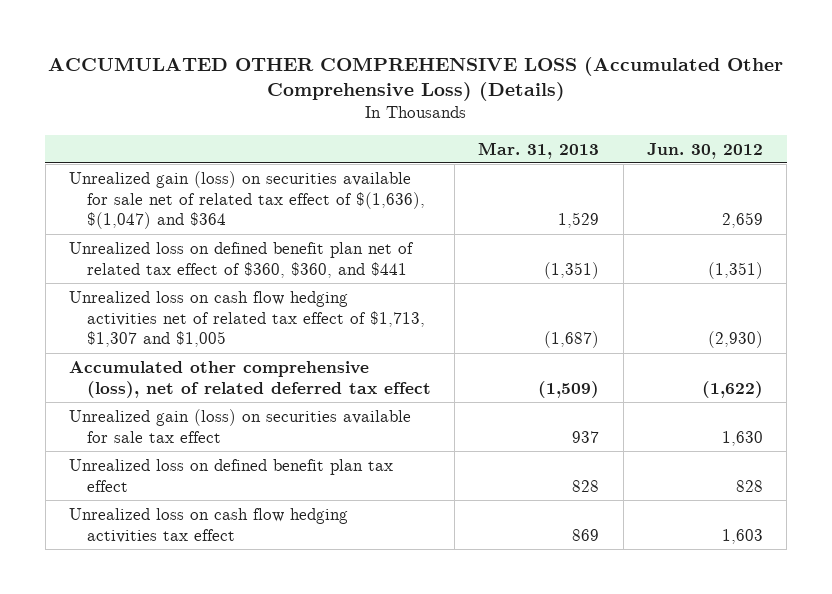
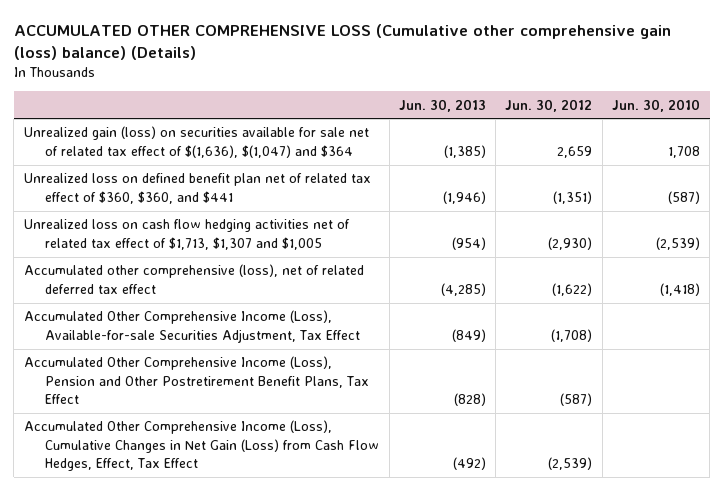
[47,56,783,102] ACCUMULATED OTHER COMPREHENSIVE LOSS (Accumulated Other Comprehensive Loss) (Details) -> [13,23,671,60] ACCUMULATED OTHER COMPREHENSIVE LOSS (Cumulative other comprehensive gain (loss) balance) (Details)
[478,141,600,159] Mar. 31, 2013 -> none
none -> [398,98,486,112] Jun. 30, 2013
none -> [612,98,701,112] Jun. 30, 2010
[68,408,411,443] Unrealized gain (loss) on securities available for sale tax effect -> [23,310,361,343] Accumulated Other Comprehensive Income (Loss), Available-for-sale Securities Adjustment, Tax Effect
[721,430,763,446] 1,630 -> [551,328,593,342] (1,708)
[68,458,393,492] Unrealized loss on defined benefit plan tax effect -> [23,356,370,405] Accumulated Other Comprehensive Income (Loss), Pension and Other Postretirement Benefit Plans, Tax Effect
[735,479,763,492] 828 -> [560,393,593,407] (587)
[68,507,348,543] Unrealized loss on cash flow hedging activities tax effect -> [23,420,380,472] Accumulated Other Comprehensive Income (Loss), Cumulative Changes in Net Gain (Loss) from Cash Flow Hedges, Effect, Tax Effect
[721,528,763,544] 1,603 -> [548,457,593,471] (2,539)

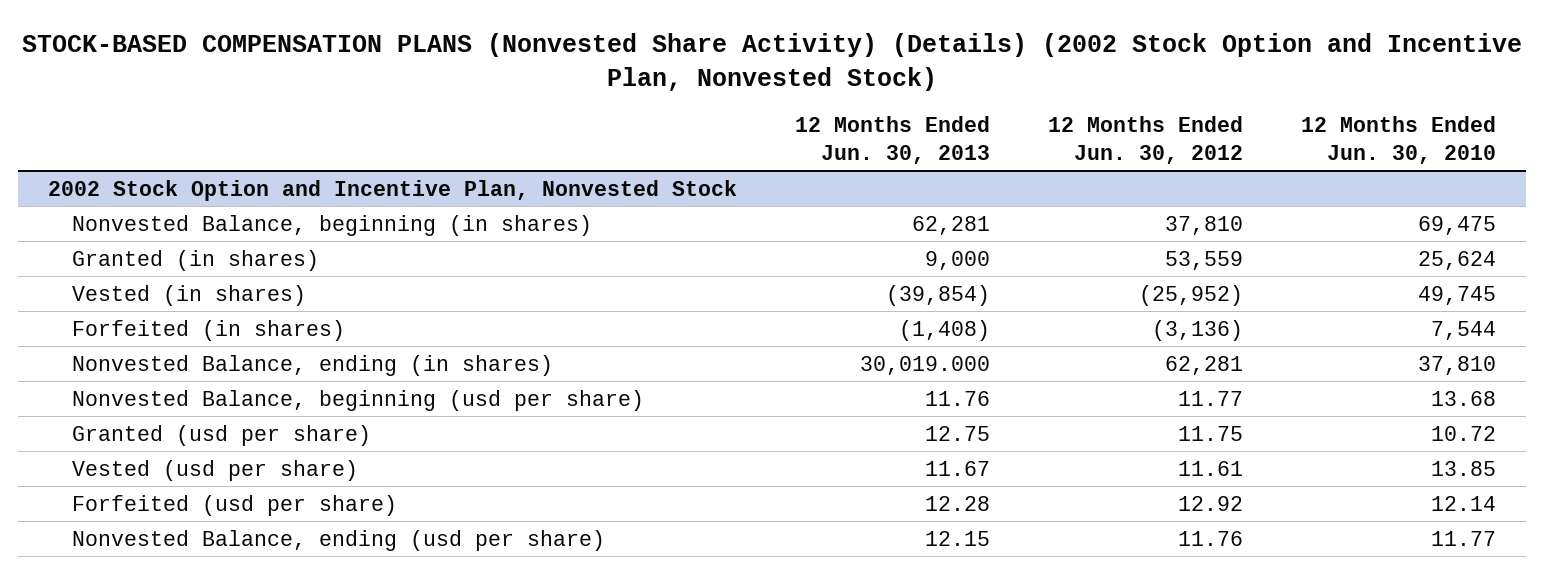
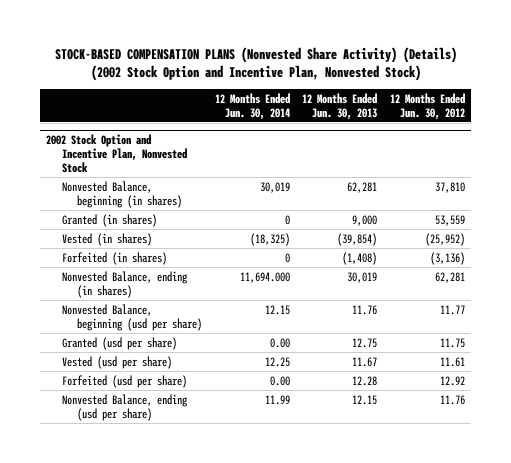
[1301,116,1497,164] 12 Months Ended Jun. 30, 2010 -> none
none -> [214,92,290,120] 12 Months Ended Jun. 30, 2014
[859,355,990,375] 30,019.000 -> [347,271,378,283] 30,019

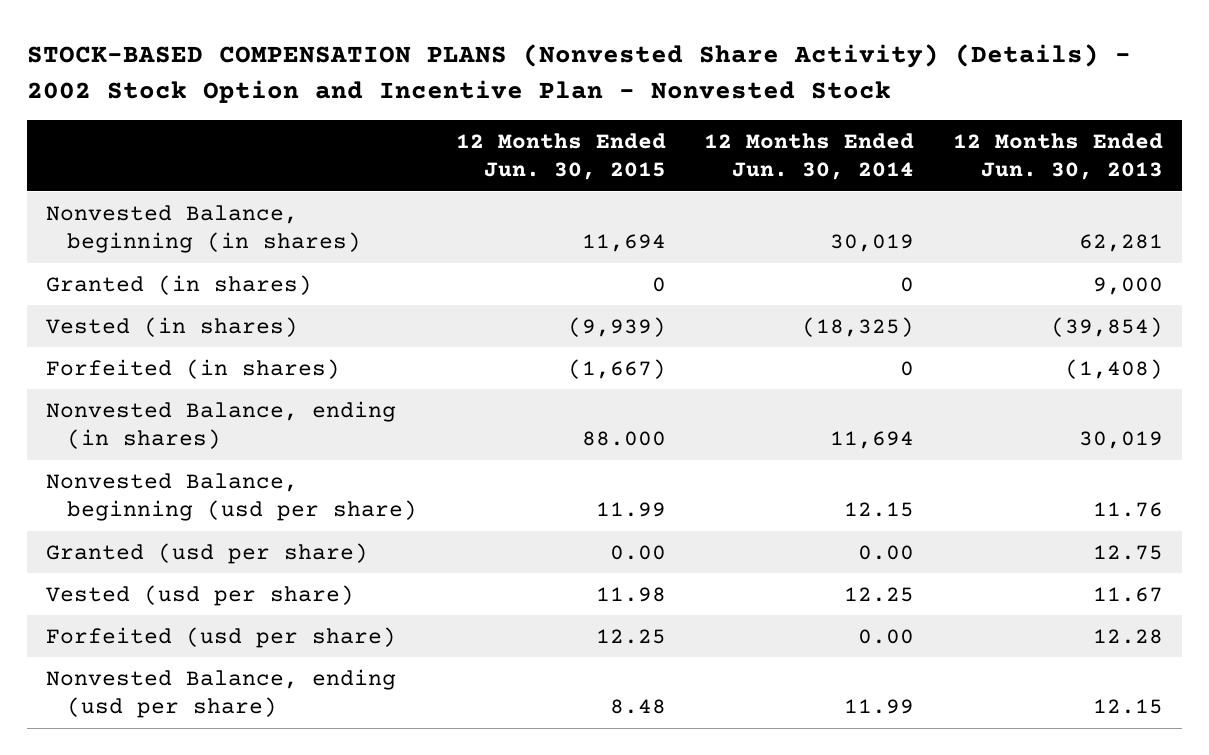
[54,46,457,82] STOCK-BASED COMPENSATION PLANS (Nonvested Share Activity) (Details) (2002 Stock Option and Incentive Plan, Nonvested Stock) -> [26,44,1131,103] STOCK-BASED COMPENSATION PLANS (Nonvested Share Activity) (Details) - 2002 Stock Option and Incentive Plan - Nonvested Stock
[389,92,465,120] 12 Months Ended Jun. 30, 2012 -> none
none -> [455,133,666,181] 12 Months Ended Jun. 30, 2015
[46,133,187,173] 2002 Stock Option and Incentive Plan, Nonvested Stock -> none
[239,271,290,283] 11,694.000 -> [830,431,915,450] 11,694

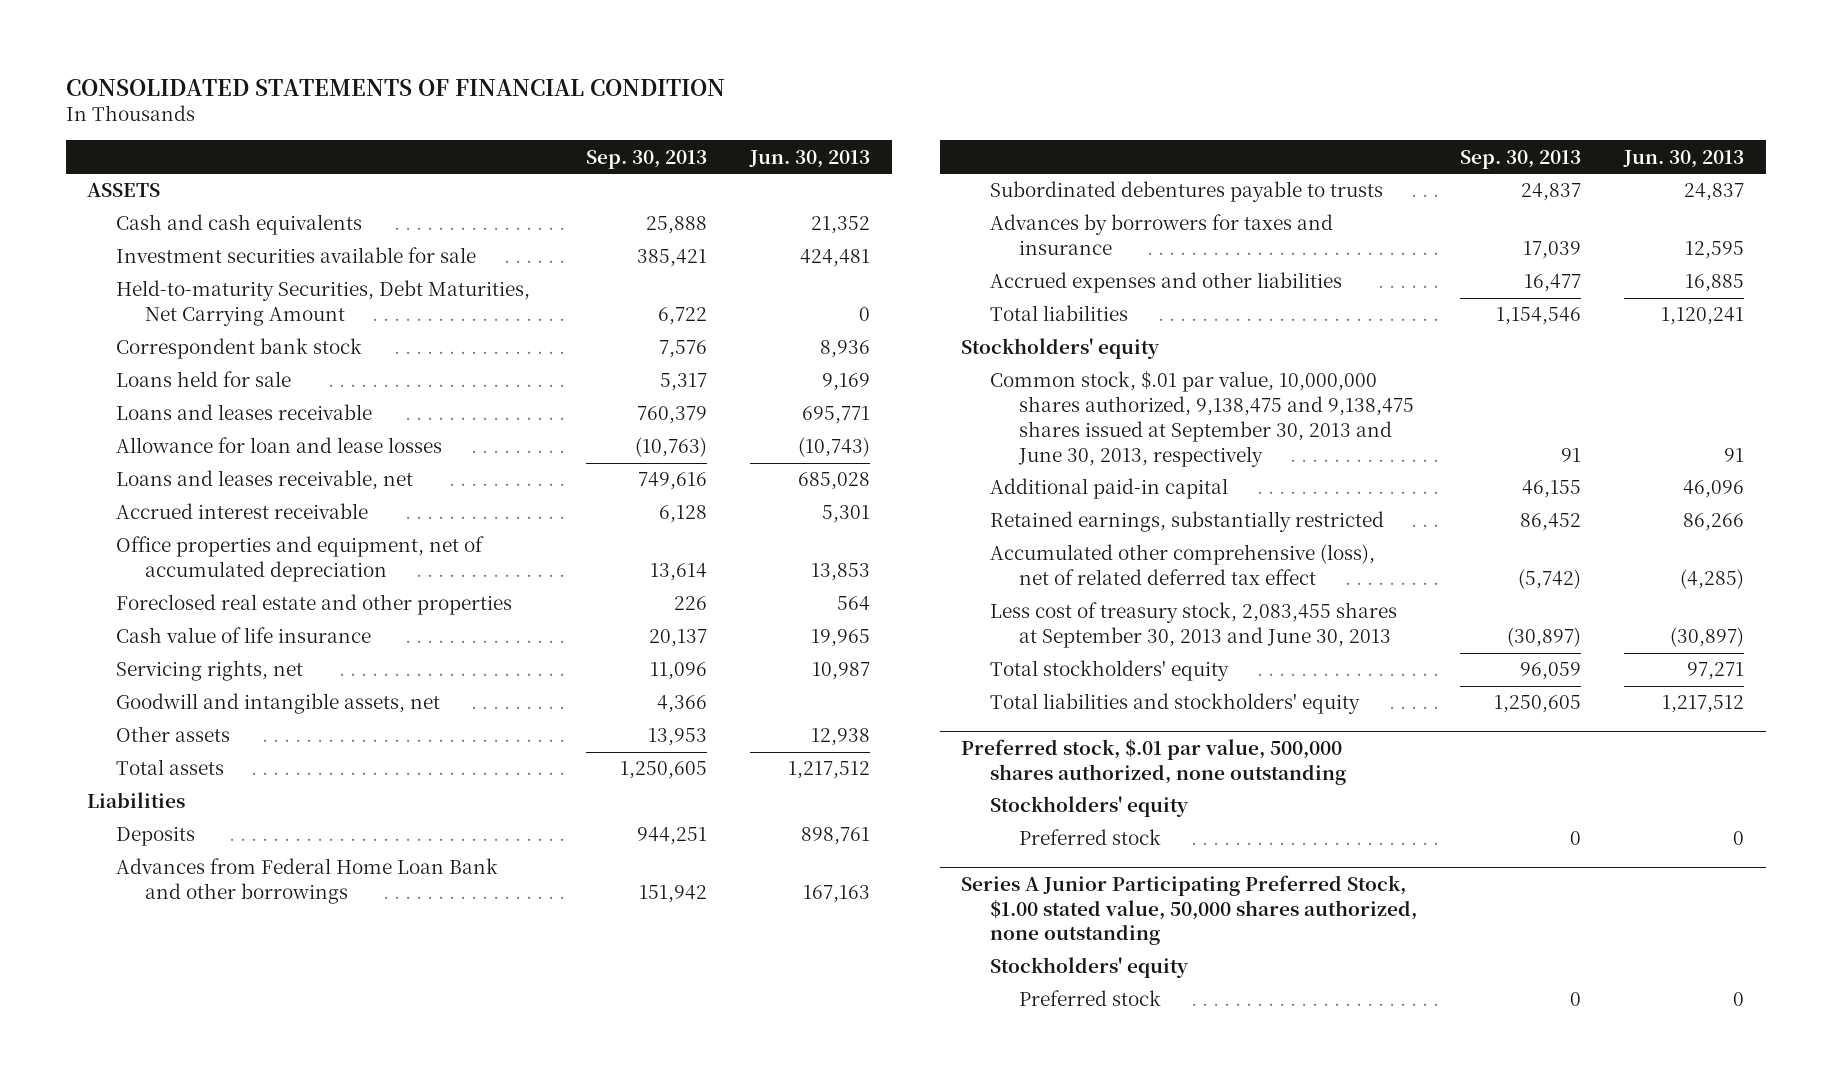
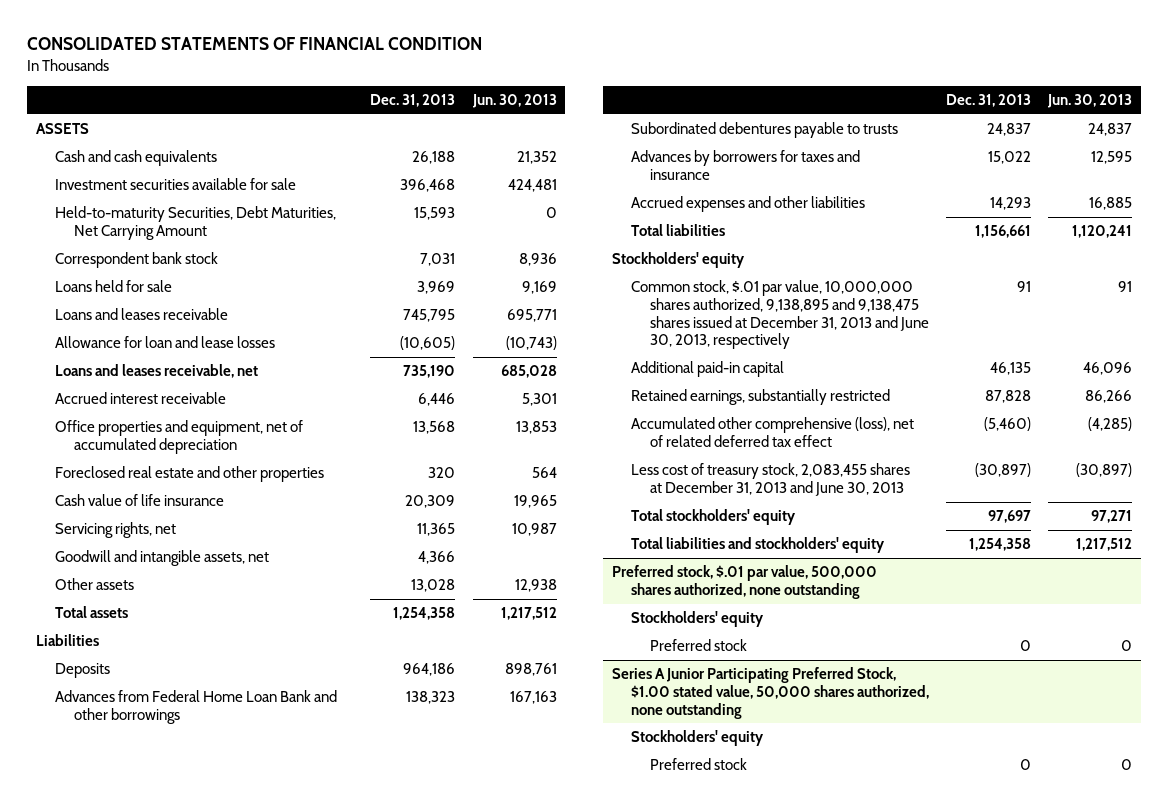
[586,149,708,169] Sep. 30, 2013 -> none
none -> [370,94,456,108] Dec. 31, 2013
[990,371,1415,467] Common stock, $.01 par value, 10,000,000 shares authorized, 9,138,475 and 9,138,475 shares issued at September 30, 2013 and June 30, 2013, respectively -> [630,280,929,350] Common stock, $.01 par value, 10,000,000 shares authorized, 9,138,895 and 9,138,475 shares issued at December 31, 2013 and June 30, 2013, respectively
[990,602,1398,649] Less cost of treasury stock, 2,083,455 shares at September 30, 2013 and June 30, 2013 -> [630,463,910,496] Less cost of treasury stock, 2,083,455 shares at December 31, 2013 and June 30, 2013

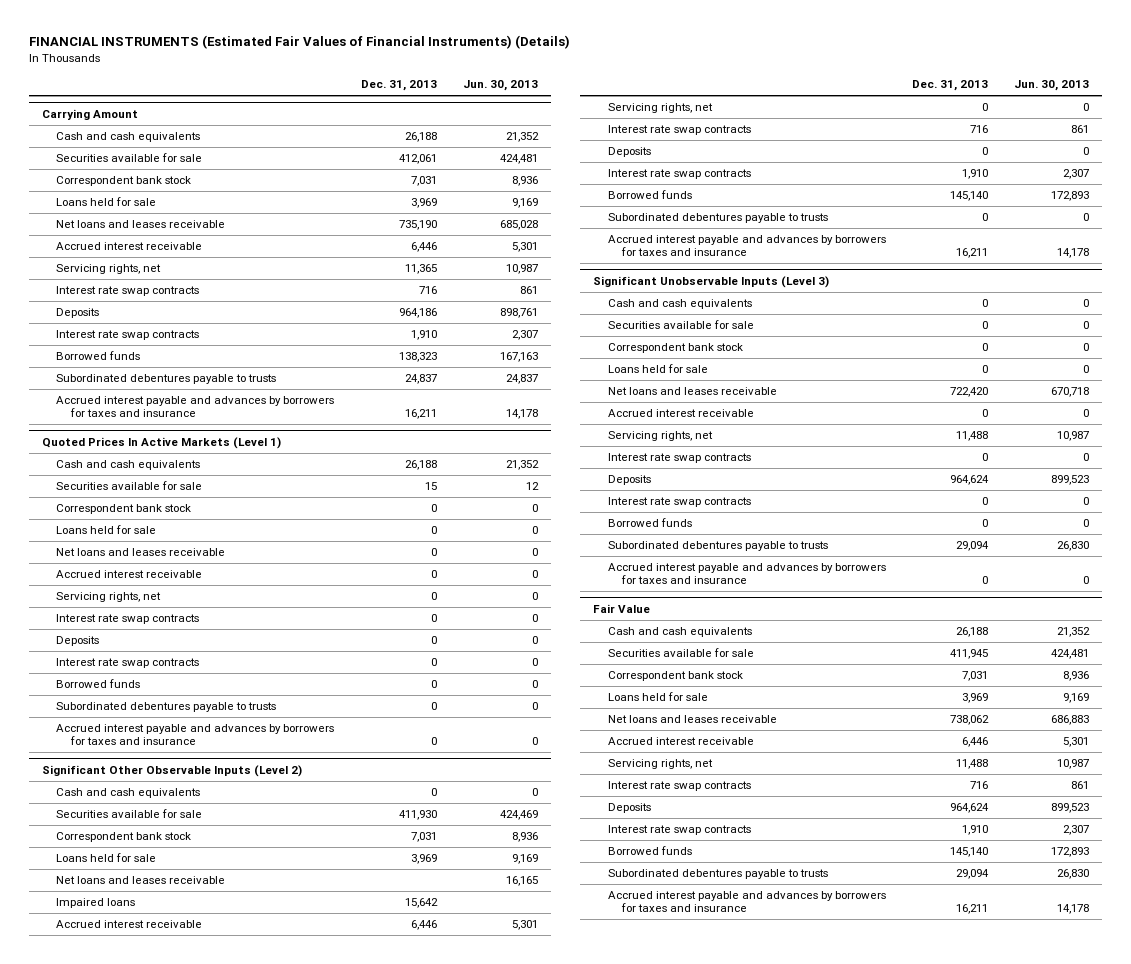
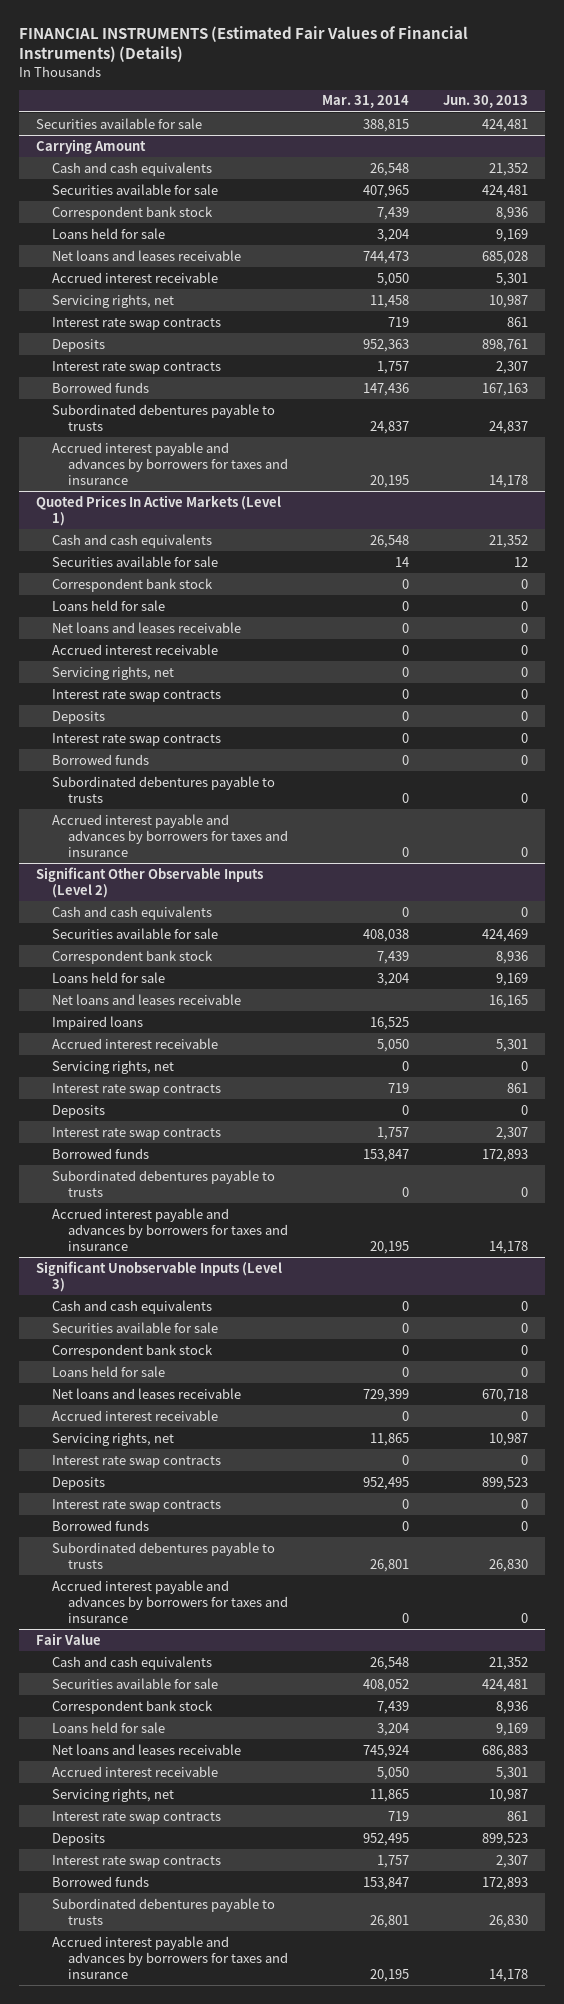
[360,80,437,92] Dec. 31, 2013 -> none
none -> [321,95,409,109] Mar. 31, 2014
none -> [36,117,203,129] Securities available for sale

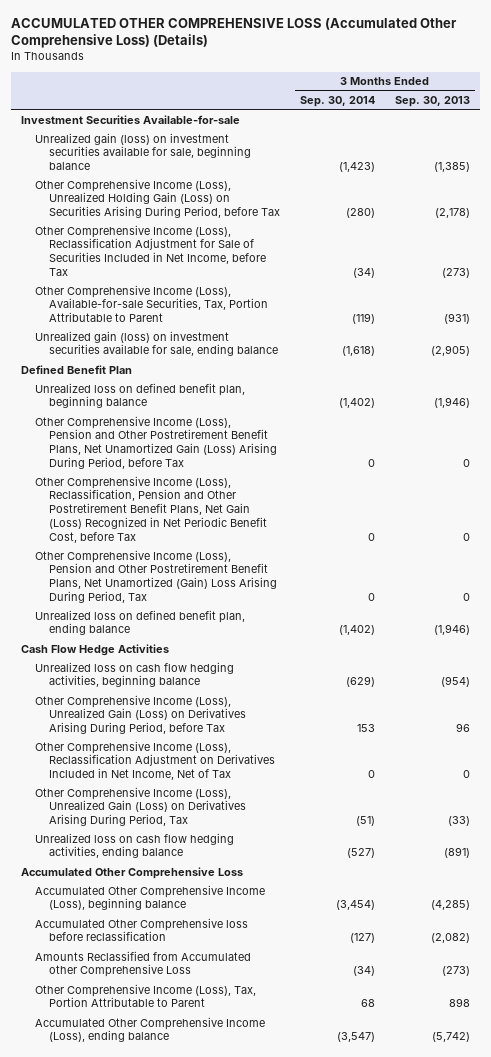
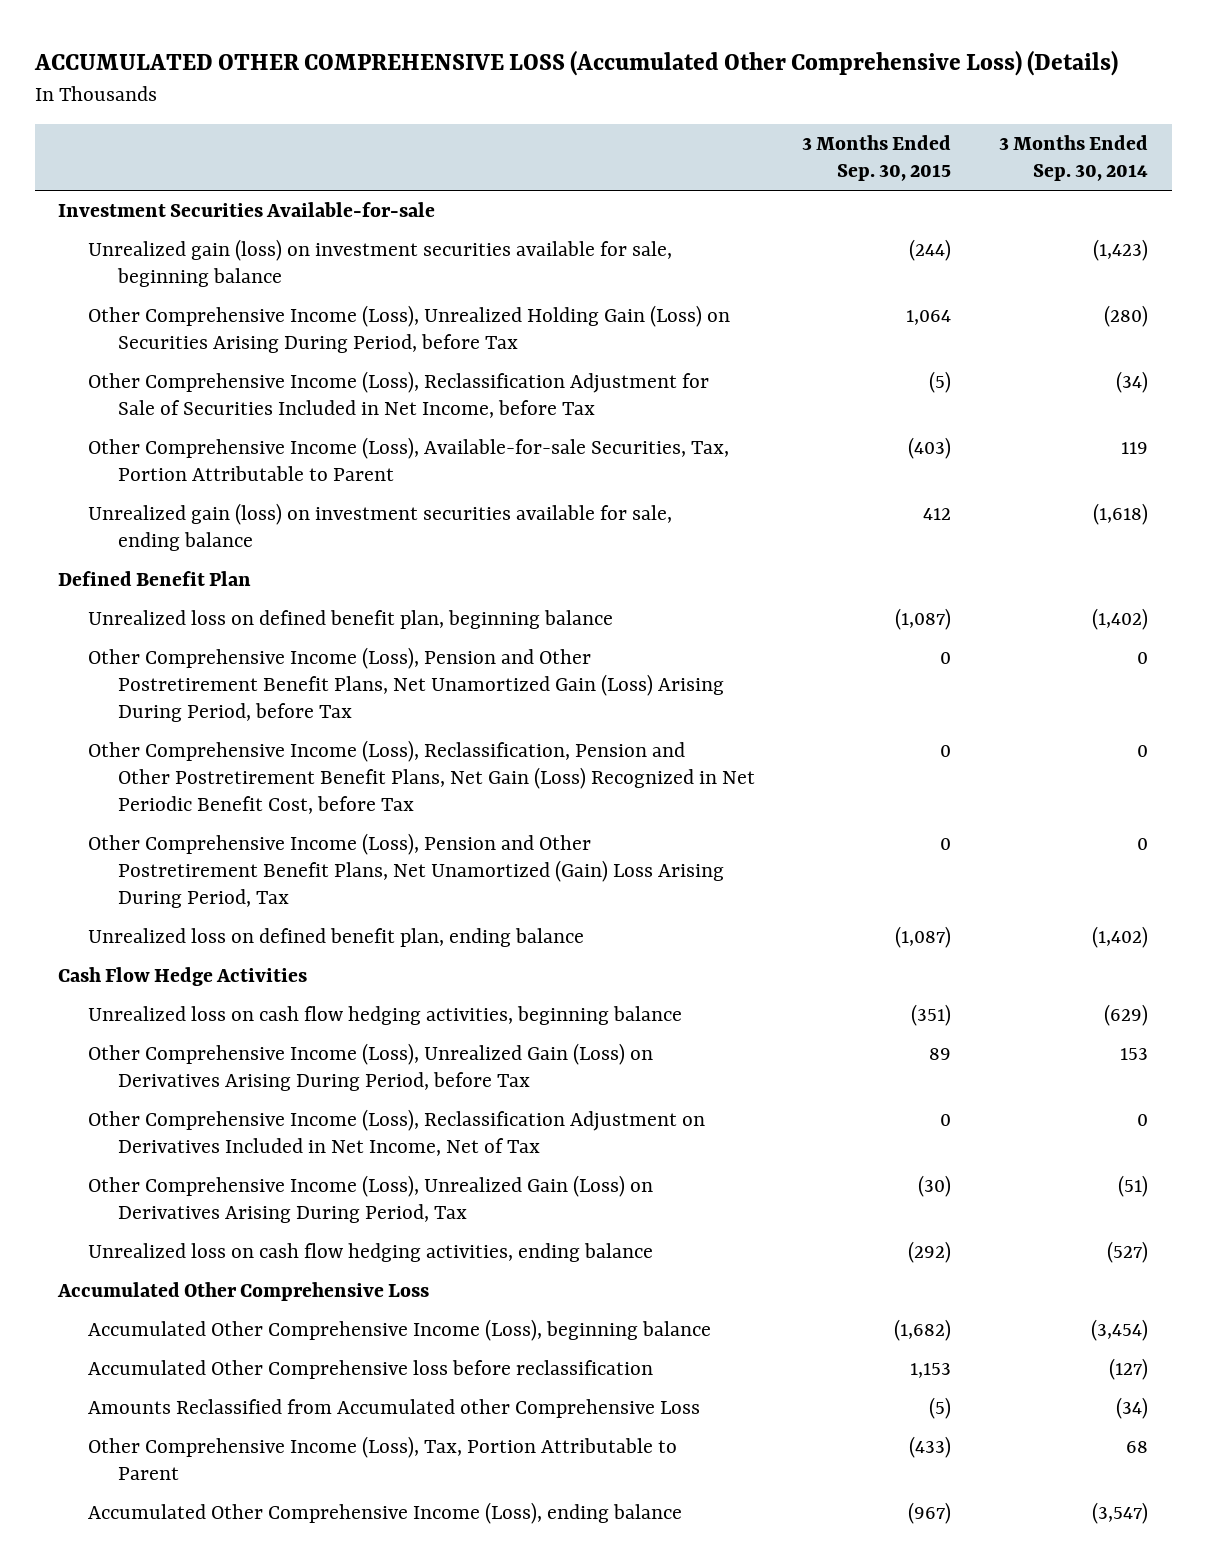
[395,96,471,108] Sep. 30, 2013 -> none
none -> [802,135,952,182] 3 Months Ended Sep. 30, 2015
[351,313,375,325] (119) -> [1120,442,1148,455] 119

